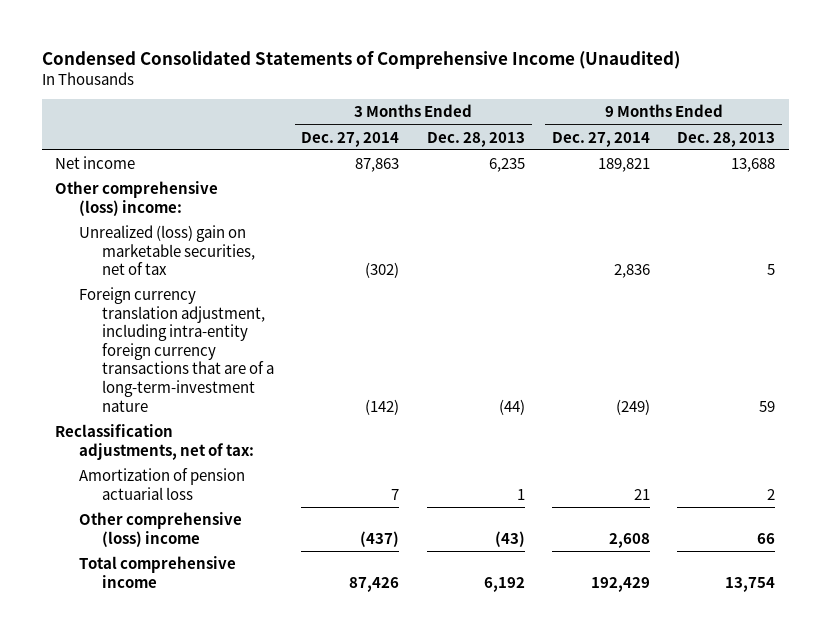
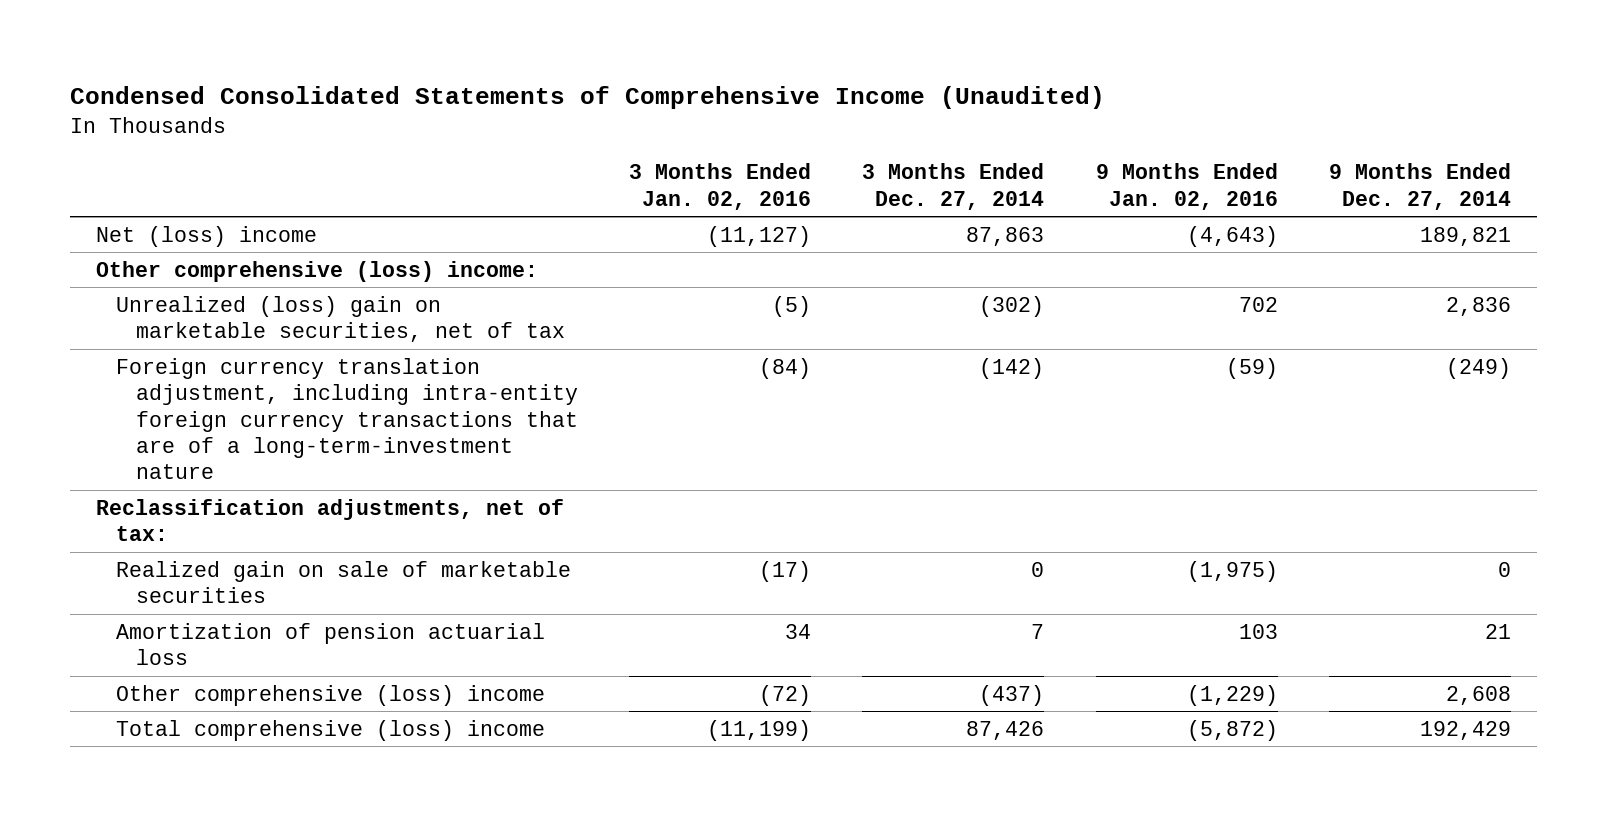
[426,131,525,147] Dec. 28, 2013 -> none
[677,131,776,147] Dec. 28, 2013 -> none
none -> [629,163,812,210] 3 Months Ended Jan. 02, 2016
none -> [1095,163,1278,210] 9 Months Ended Jan. 02, 2016
[55,155,136,169] Net income -> [96,225,318,247] Net (loss) income
none -> [115,560,571,604] Realized gain on sale of marketable securities
[78,555,236,588] Total comprehensive income -> [115,719,545,741] Total comprehensive (loss) income

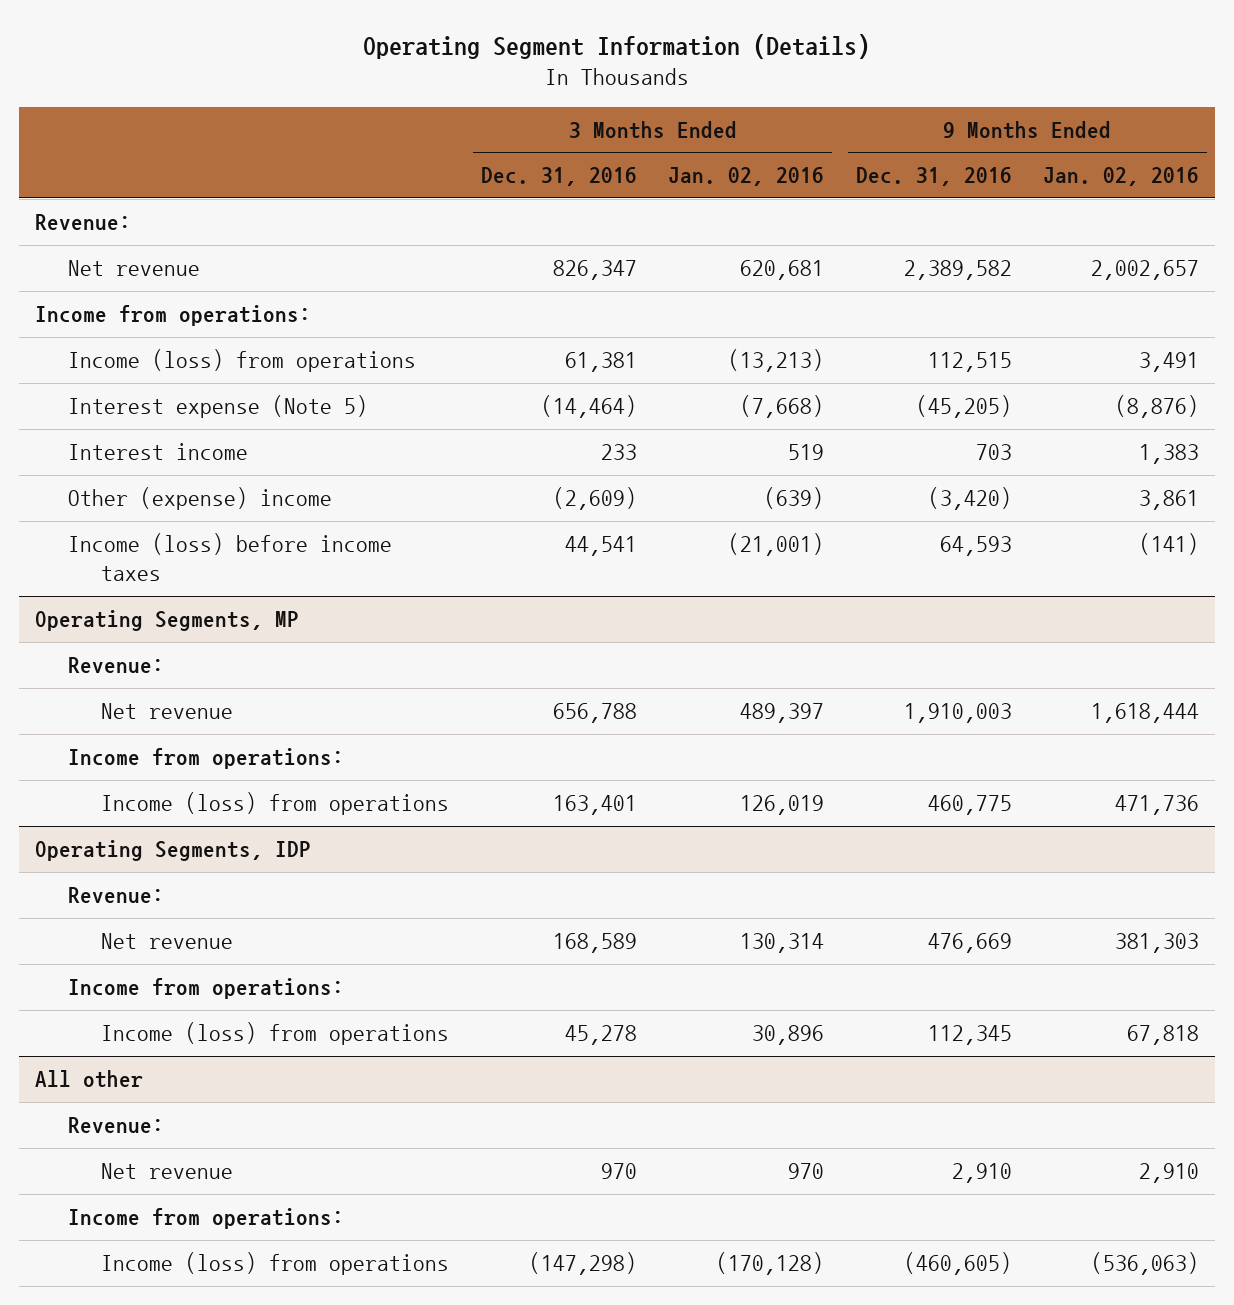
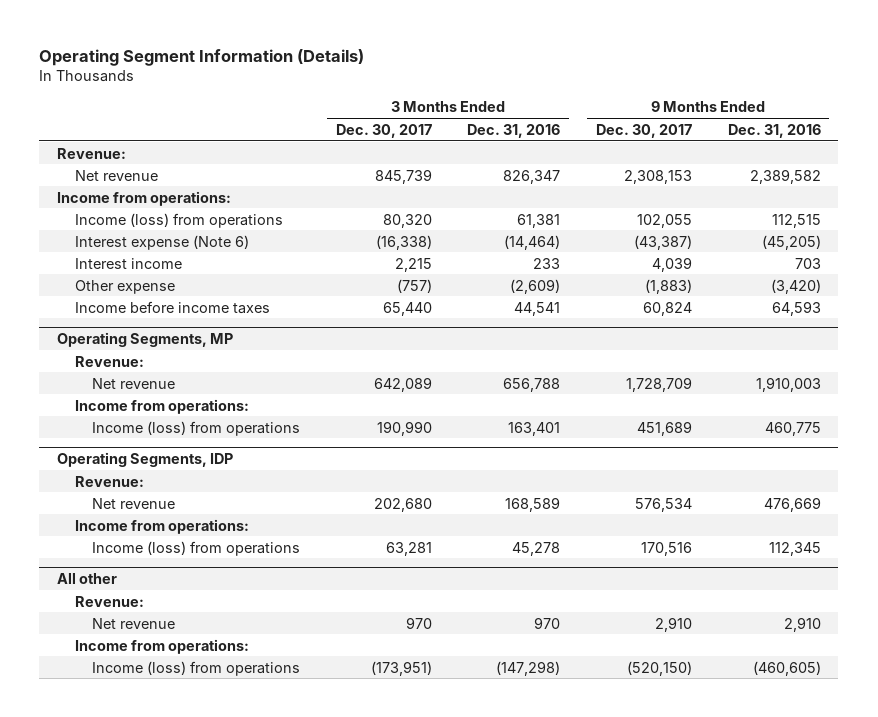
[668,167,825,187] Jan. 02, 2016 -> none
[1043,167,1200,187] Jan. 02, 2016 -> none
none -> [335,123,432,138] Dec. 30, 2017
none -> [596,123,693,138] Dec. 30, 2017
[68,394,369,418] Interest expense (Note 5) -> [74,234,249,250] Interest expense (Note 6)
[68,486,333,510] Other (expense) income -> [74,279,175,294] Other expense
[68,532,393,581] Income (loss) before income taxes -> [74,300,270,314] Income before income taxes

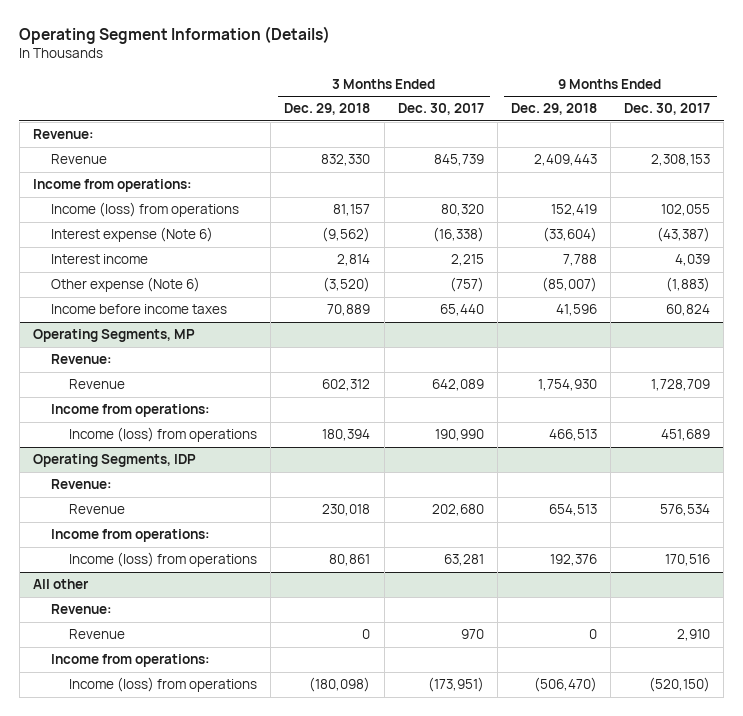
[467,123,561,138] Dec. 31, 2016 -> none
[727,123,821,138] Dec. 31, 2016 -> none
none -> [284,103,371,116] Dec. 29, 2018
none -> [510,103,597,116] Dec. 29, 2018
[74,169,158,181] Net revenue -> [51,154,108,165] Revenue
[74,279,175,294] Other expense -> [51,277,201,293] Other expense (Note 6)
[92,377,176,389] Net revenue -> [69,379,126,390] Revenue
[92,497,176,509] Net revenue -> [69,504,126,515] Revenue
[92,617,176,629] Net revenue -> [69,629,126,640] Revenue

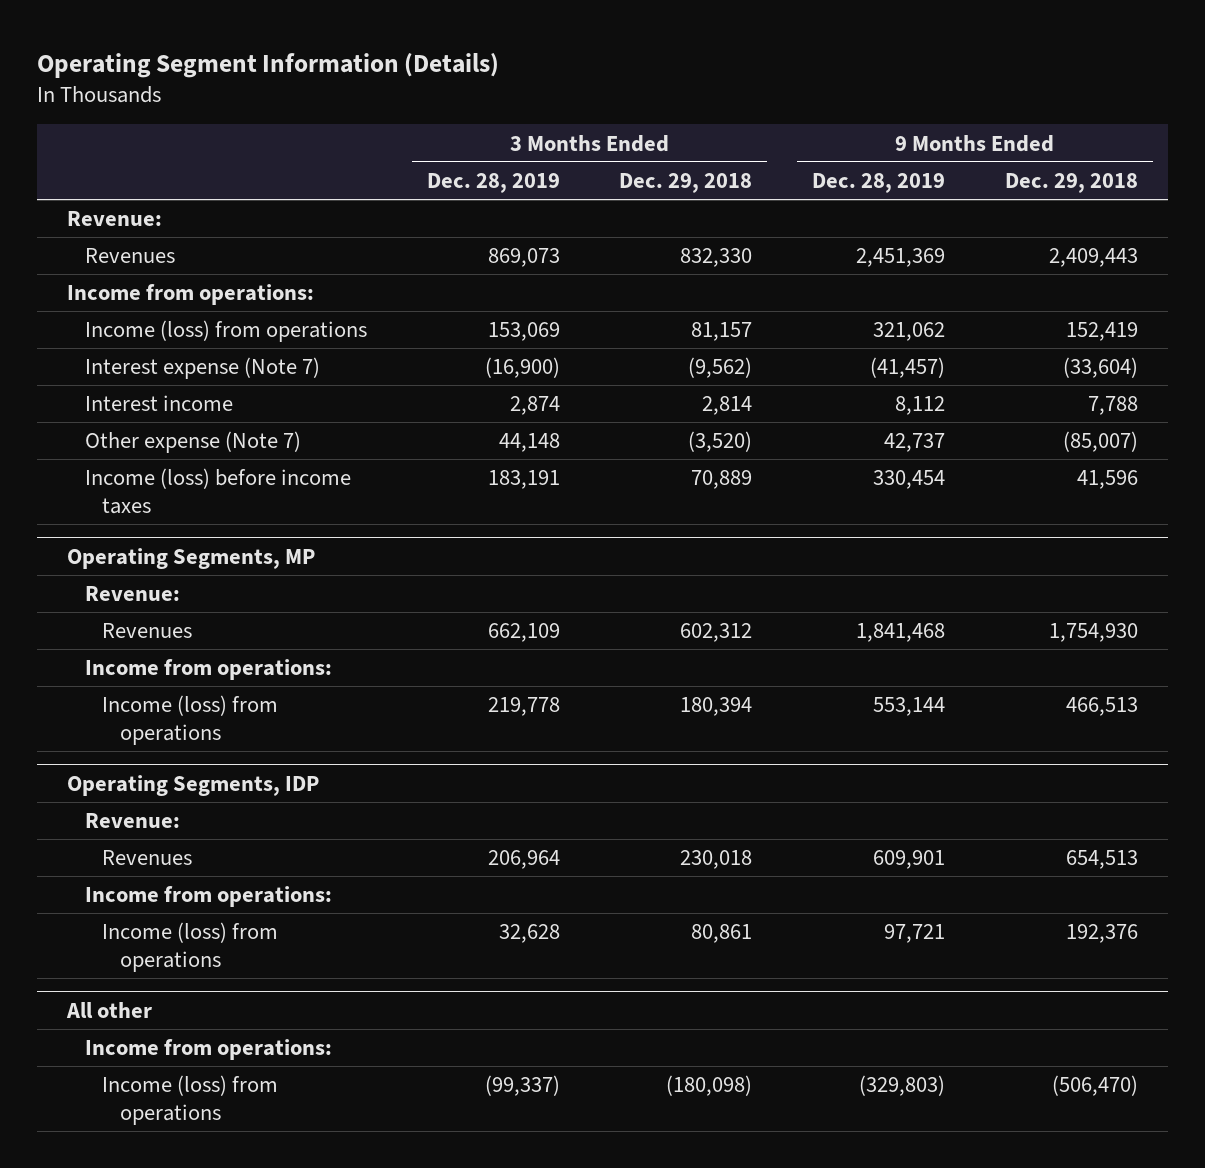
[397,103,484,116] Dec. 30, 2017 -> none
[623,103,710,116] Dec. 30, 2017 -> none
none -> [426,172,560,193] Dec. 28, 2019
none -> [812,172,946,193] Dec. 28, 2019
[51,154,108,165] Revenue -> [84,248,175,264] Revenues
[51,227,214,243] Interest expense (Note 6) -> [84,357,320,380] Interest expense (Note 7)
[51,277,201,293] Other expense (Note 6) -> [84,431,301,454] Other expense (Note 7)
[51,304,228,315] Income before income taxes -> [84,468,351,514] Income (loss) before income taxes
[69,379,126,390] Revenue -> [102,623,193,639] Revenues
[69,504,126,515] Revenue -> [102,850,193,866] Revenues
[51,604,113,615] Revenue: -> none
[69,629,126,640] Revenue -> none

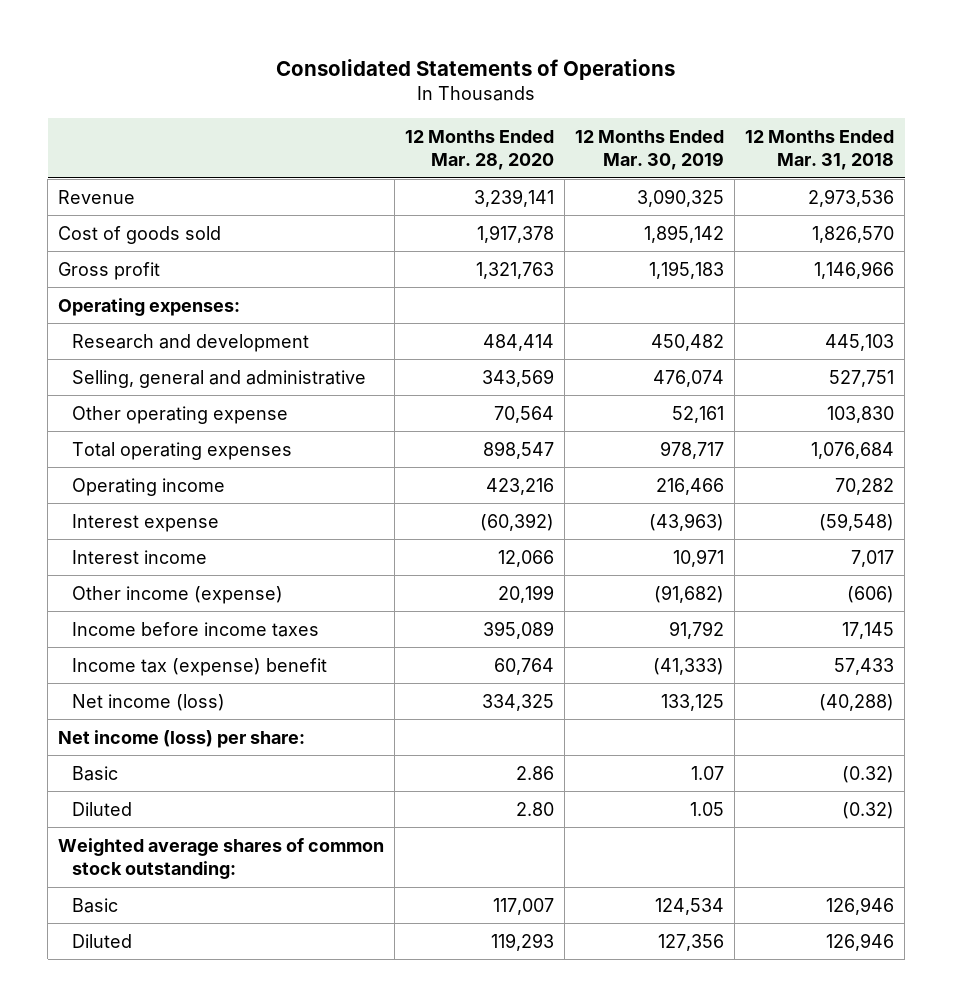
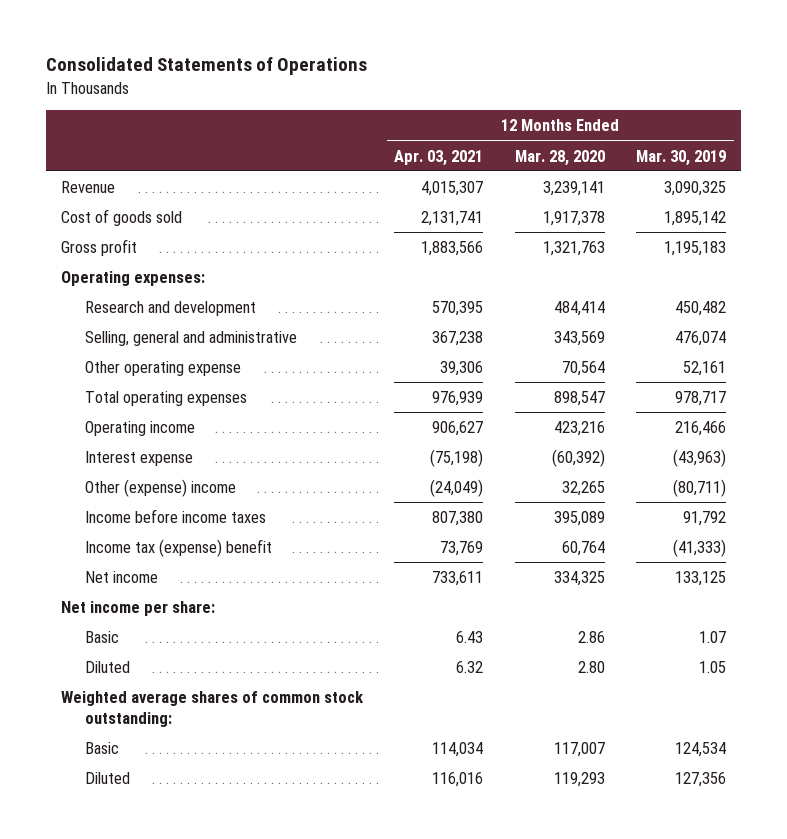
[745,129,895,171] 12 Months Ended Mar. 31, 2018 -> none
none -> [394,149,484,166] Apr. 03, 2021
[72,549,208,564] Interest income -> none
[72,585,284,604] Other income (expense) -> [85,479,237,498] Other (expense) income
[498,584,555,603] 20,199 -> [561,481,605,497] 32,265
[654,584,725,603] (91,682) -> [672,479,726,498] (80,711)
[72,693,226,711] Net income (loss) -> [85,571,159,584] Net income
[58,729,306,748] Net income (loss) per share: -> [61,601,216,617] Net income per share:

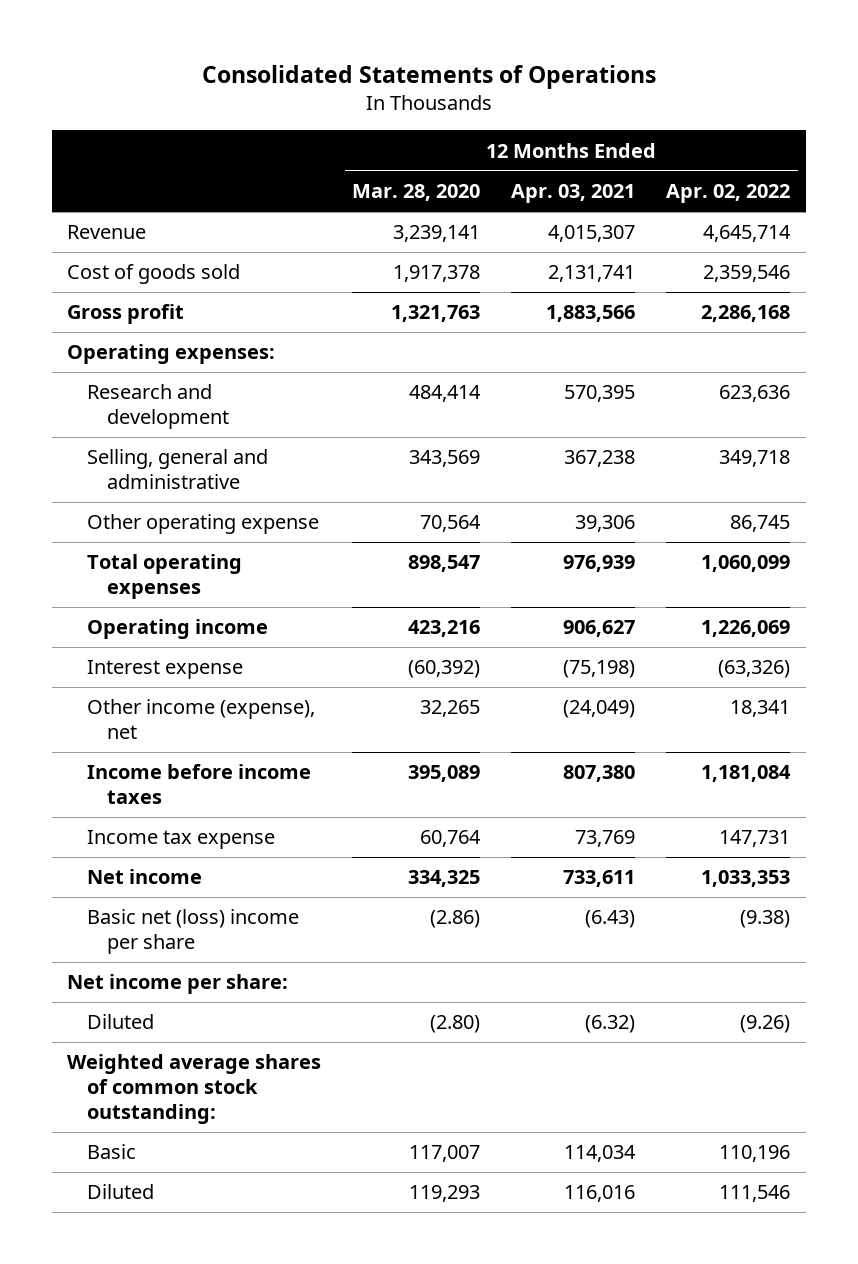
[635,149,726,166] Mar. 30, 2019 -> none
none -> [666,184,791,204] Apr. 02, 2022
[85,479,237,498] Other (expense) income -> [87,699,316,740] Other income (expense), net
[85,539,273,558] Income tax (expense) benefit -> [87,830,276,850] Income tax expense
none -> [87,909,300,955] Basic net (loss) income per share
[85,631,120,644] Basic -> none
[456,661,484,674] 6.32 -> [585,1015,636,1034] (6.32)
[577,661,605,674] 2.80 -> [430,1015,481,1034] (2.80)

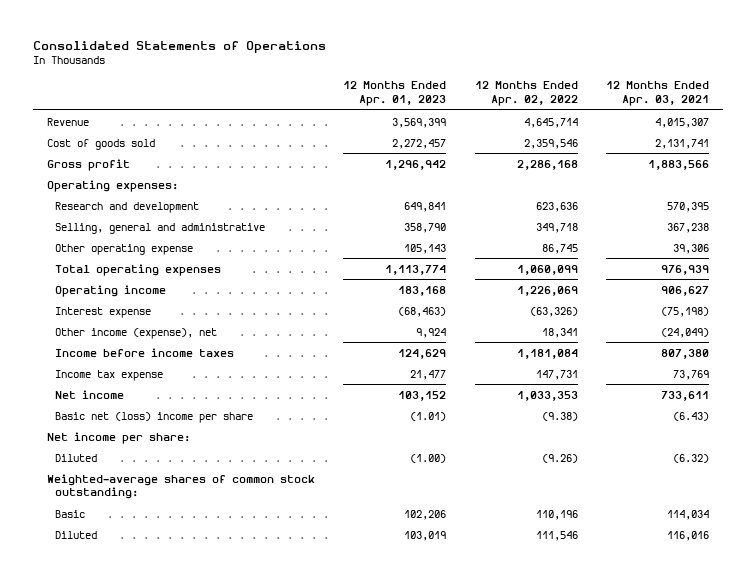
[352,184,481,202] Mar. 28, 2020 -> none
none -> [343,81,447,106] 12 Months Ended Apr. 01, 2023
[67,1054,322,1125] Weighted average shares of common stock outstanding: -> [47,473,316,500] Weighted-average shares of common stock outstanding:

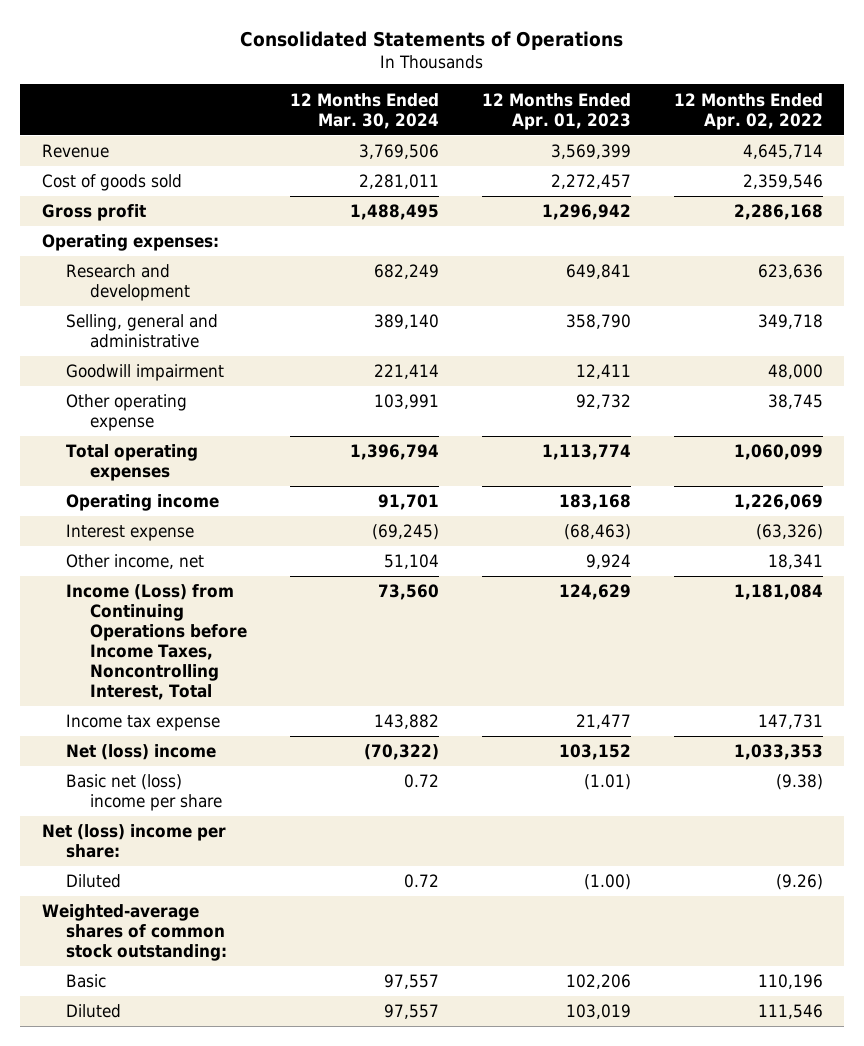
[606,81,710,106] 12 Months Ended Apr. 03, 2021 -> none
none -> [290,92,440,129] 12 Months Ended Mar. 30, 2024
none -> [65,364,224,382] Goodwill impairment
[404,243,447,254] 105,143 -> [575,394,631,410] 92,732
[541,243,578,254] 86,745 -> [767,394,823,410] 38,745
[55,327,218,339] Other income (expense), net -> [65,554,204,570] Other income, net
[55,347,235,357] Income before income taxes -> [65,584,248,701] Income (Loss) from Continuing Operations before Income Taxes, Noncontrolling Interest, Total
[55,389,125,399] Net income -> [65,744,216,761] Net (loss) income
[47,431,191,444] Net income per share: -> [41,824,226,859] Net (loss) income per share:

